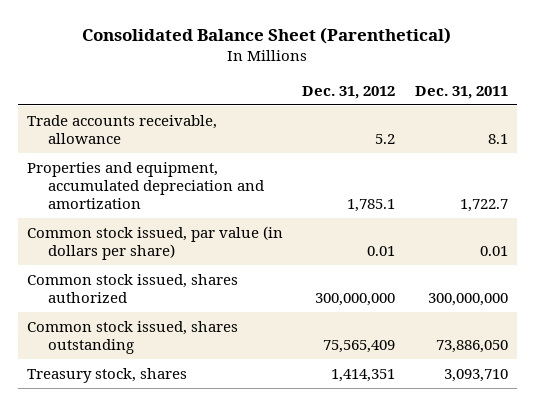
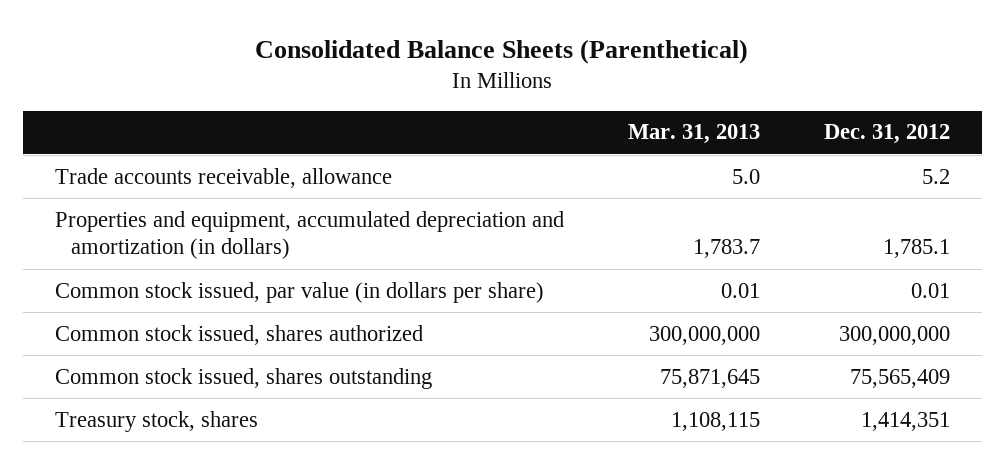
[82,26,452,44] Consolidated Balance Sheet (Parenthetical) -> [255,38,749,64] Consolidated Balance Sheets (Parenthetical)
[414,85,508,99] Dec. 31, 2011 -> none
none -> [627,124,760,145] Mar. 31, 2013
[27,161,265,209] Properties and equipment, accumulated depreciation and amortization -> [54,210,564,260] Properties and equipment, accumulated depreciation and amortization (in dollars)

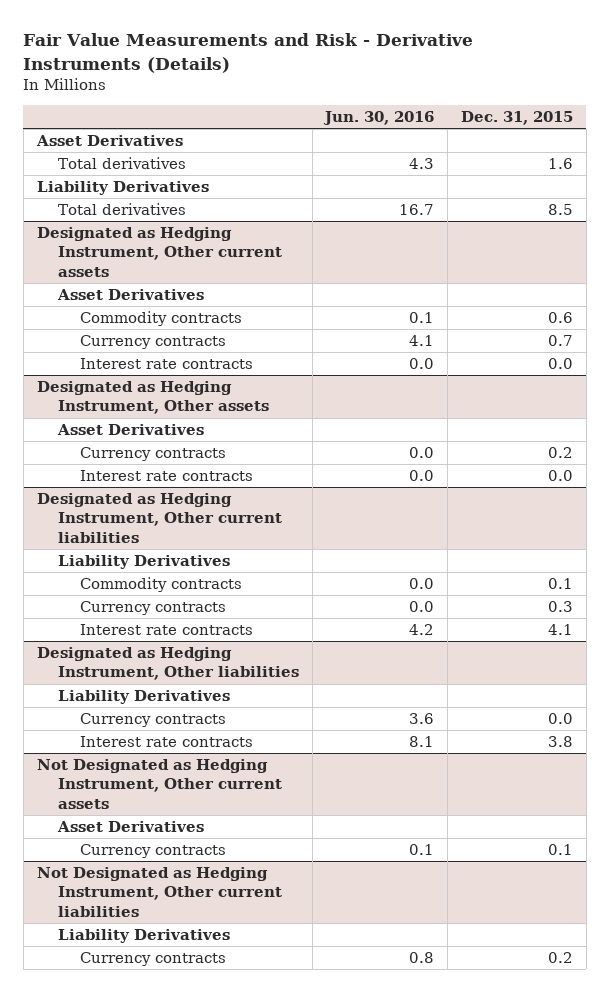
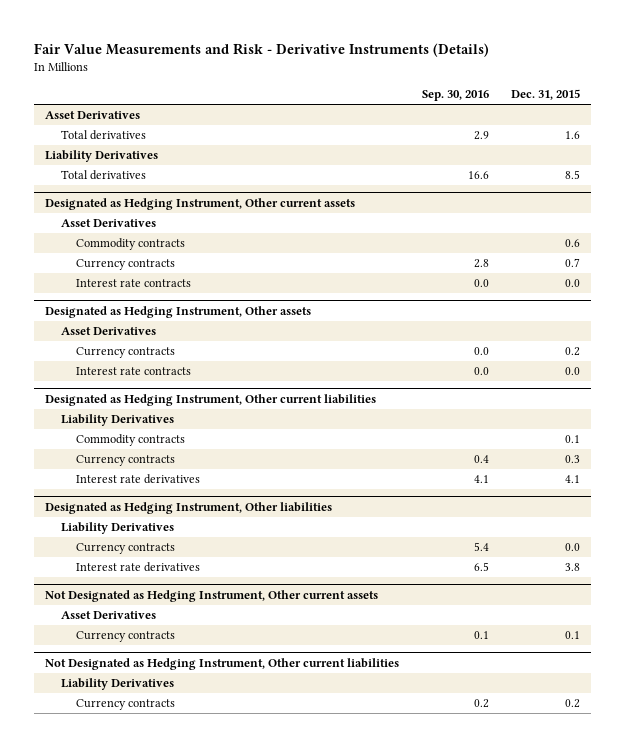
[323,110,435,125] Jun. 30, 2016 -> none
none -> [421,90,489,102] Sep. 30, 2016
[79,624,253,636] Interest rate contracts -> [75,474,200,485] Interest rate derivatives
[79,736,253,748] Interest rate contracts -> [75,562,200,573] Interest rate derivatives

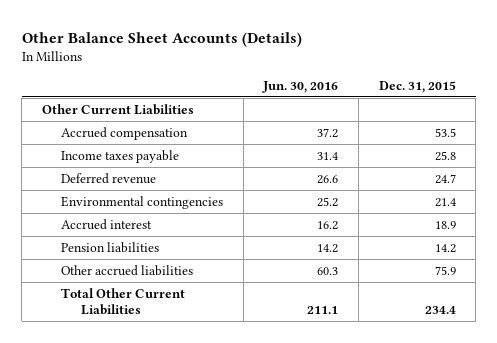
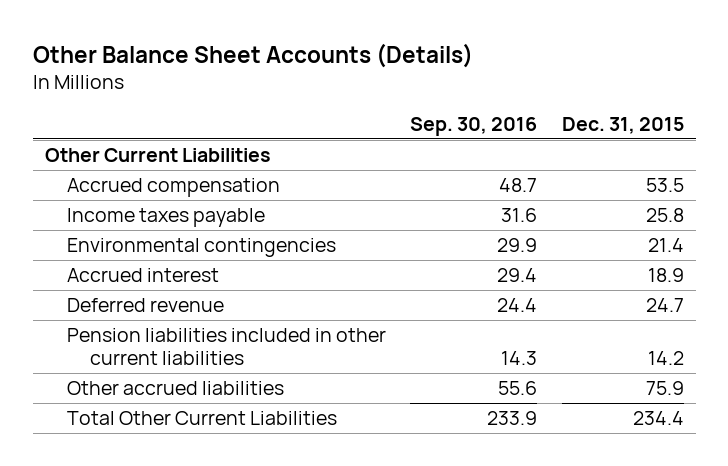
[262,81,339,94] Jun. 30, 2016 -> none
none -> [410,116,538,136] Sep. 30, 2016
[61,172,157,184] Deferred revenue -> [67,297,225,312] Deferred revenue
[61,241,160,253] Pension liabilities -> [67,327,387,365] Pension liabilities included in other current liabilities

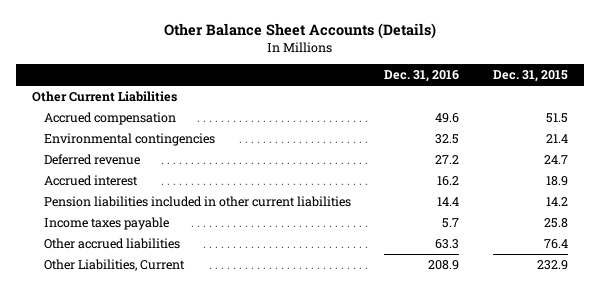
[410,116,538,136] Sep. 30, 2016 -> none
none -> [384,70,460,83] Dec. 31, 2016
[645,177,684,192] 53.5 -> [545,112,568,123] 51.5
[67,267,220,282] Accrued interest -> [44,174,139,186] Accrued interest
[67,207,266,227] Income taxes payable -> [44,216,170,230] Income taxes payable
[645,380,684,395] 75.9 -> [543,238,568,249] 76.4
[67,410,338,425] Total Other Current Liabilities -> [44,258,186,271] Other Liabilities, Current
[632,410,684,425] 234.4 -> [536,259,568,270] 232.9

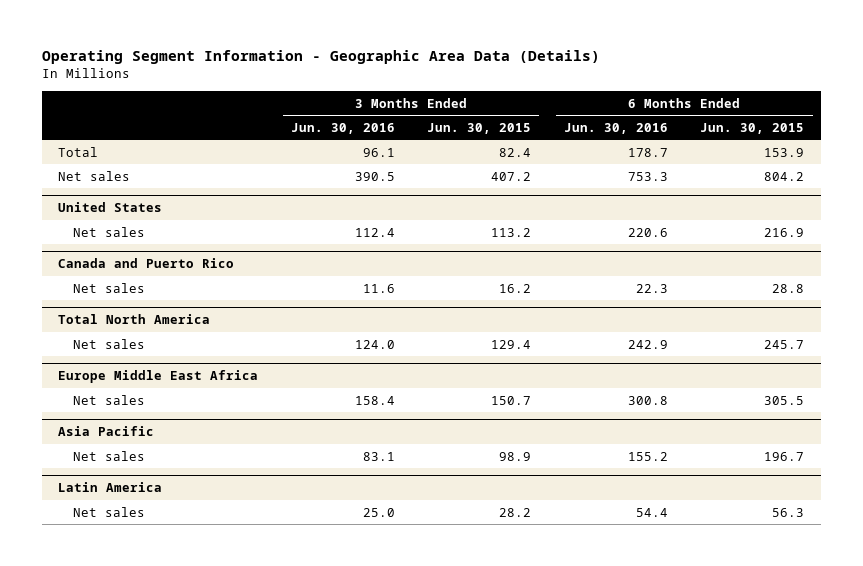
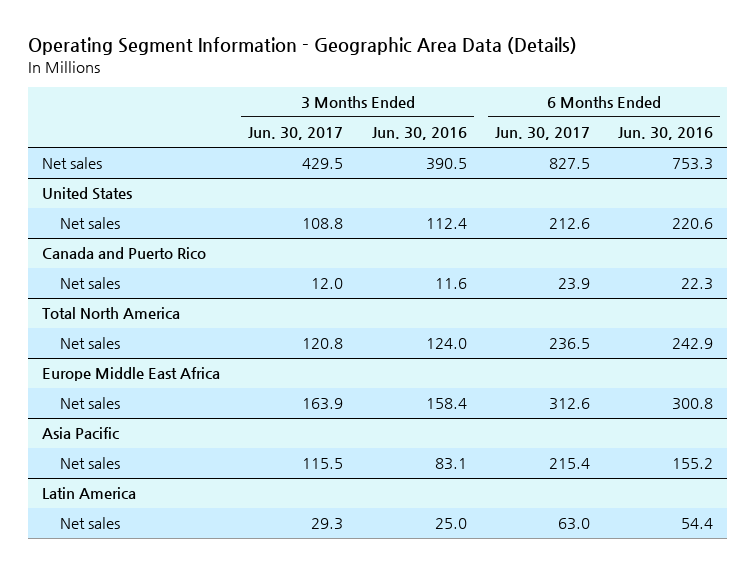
[427,122,532,134] Jun. 30, 2015 -> none
[700,122,805,134] Jun. 30, 2015 -> none
none -> [248,127,344,141] Jun. 30, 2017
none -> [494,127,590,141] Jun. 30, 2017
[58,146,99,157] Total -> none

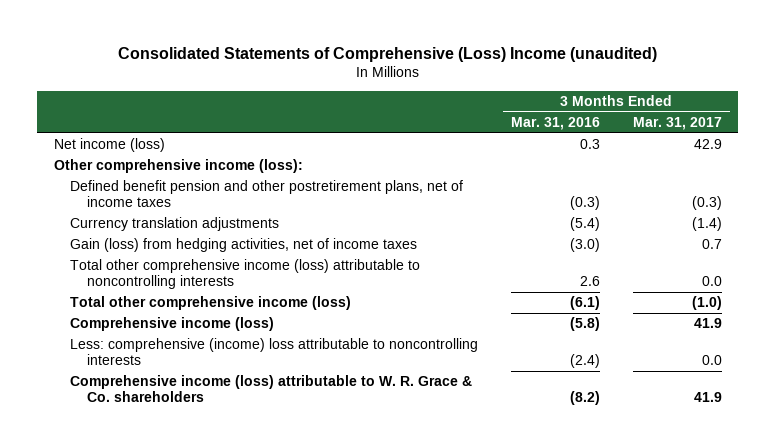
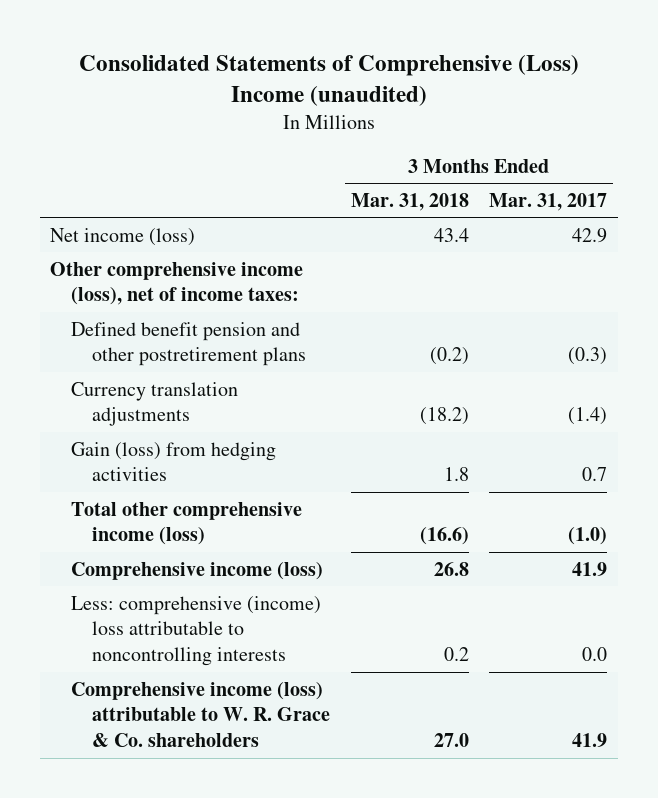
[510,116,600,130] Mar. 31, 2016 -> none
none -> [350,193,469,212] Mar. 31, 2018
[53,159,303,174] Other comprehensive income (loss): -> [50,261,304,306] Other comprehensive income (loss), net of income taxes:
[70,180,464,208] Defined benefit pension and other postretirement plans, net of income taxes -> [71,321,306,367] Defined benefit pension and other postretirement plans
[70,259,421,290] Total other comprehensive income (loss) attributable to noncontrolling interests -> none
[70,238,418,253] Gain (loss) from hedging activities, net of income taxes -> [71,441,277,482] Gain (loss) from hedging activities

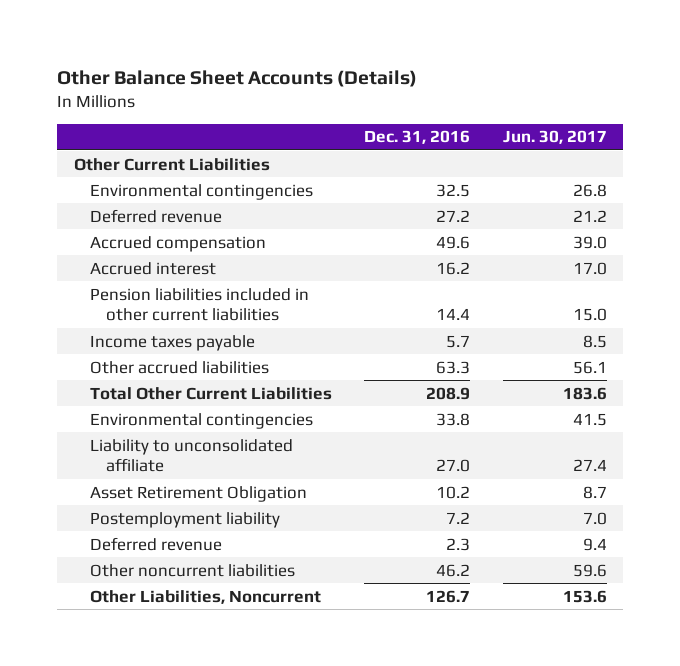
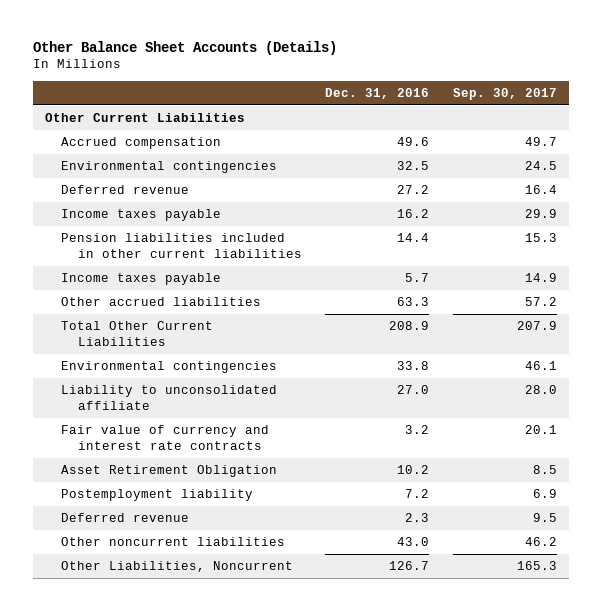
[502,130,607,145] Jun. 30, 2017 -> none
none -> [453,87,558,100] Sep. 30, 2017
[89,235,266,252] Accrued compensation -> [61,137,222,150] Accrued compensation
[89,261,216,275] Accrued interest -> [61,209,222,222] Income taxes payable
none -> [61,425,270,450] Fair value of currency and interest rate contracts
[436,563,471,577] 46.2 -> [397,537,430,547] 43.0

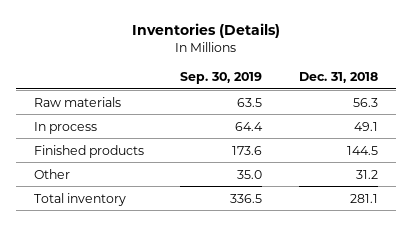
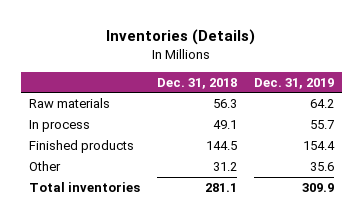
[180,71,263,84] Sep. 30, 2019 -> none
none -> [253,77,334,89] Dec. 31, 2019
[34,192,127,206] Total inventory -> [29,181,141,192] Total inventories

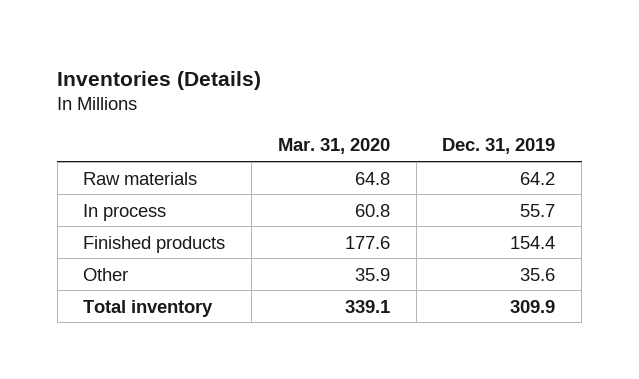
[156,77,237,89] Dec. 31, 2018 -> none
none -> [277,138,390,155] Mar. 31, 2020
[29,181,141,192] Total inventories -> [83,299,214,317] Total inventory

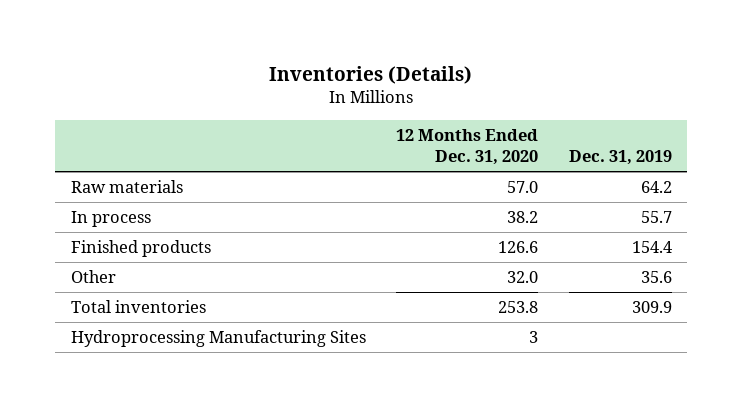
[277,138,390,155] Mar. 31, 2020 -> none
none -> [396,128,539,166] 12 Months Ended Dec. 31, 2020
[83,299,214,317] Total inventory -> [70,300,206,314] Total inventories
none -> [70,330,366,348] Hydroprocessing Manufacturing Sites

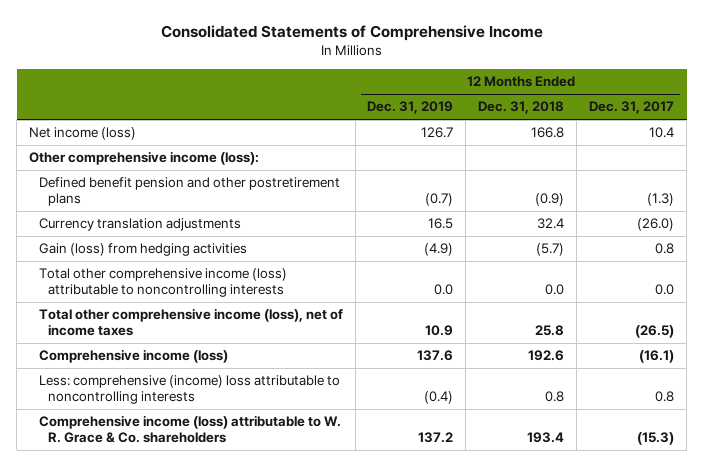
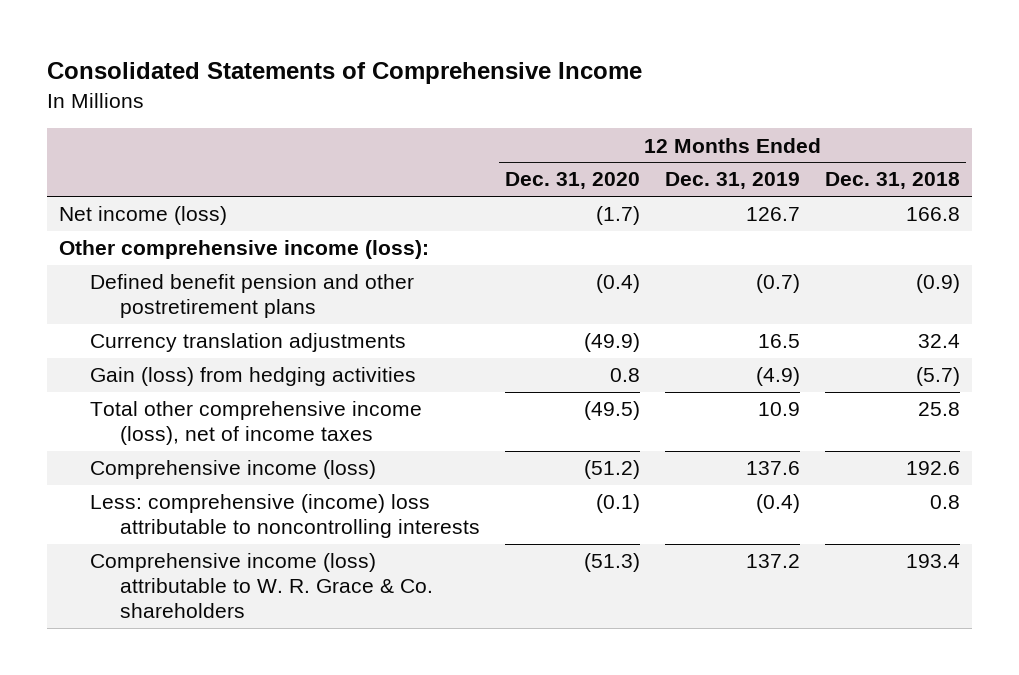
[589,101,675,115] Dec. 31, 2017 -> none
none -> [505,172,641,190] Dec. 31, 2020
[38,268,287,297] Total other comprehensive income (loss) attributable to noncontrolling interests -> none

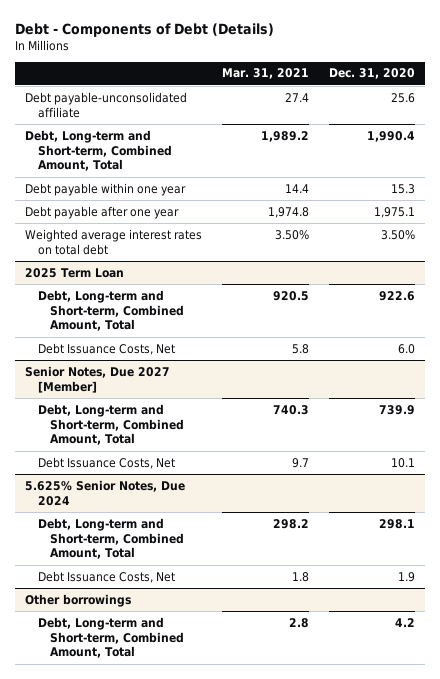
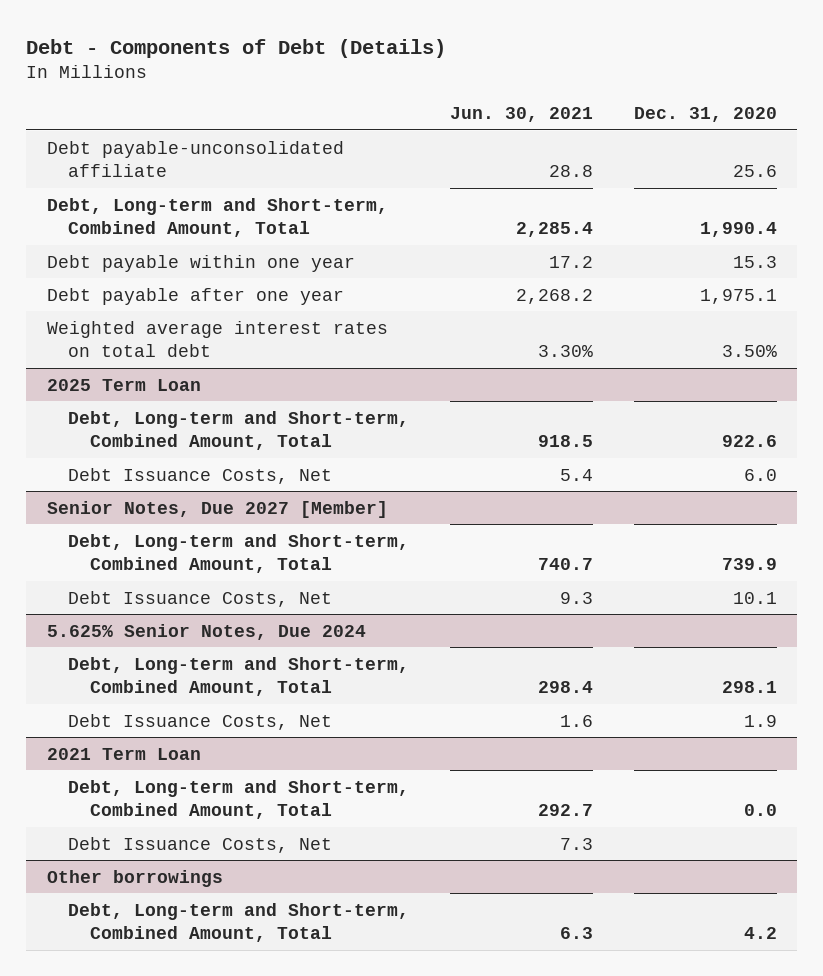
[221,68,309,80] Mar. 31, 2021 -> none
none -> [449,106,593,122] Jun. 30, 2021
none -> [46,747,201,760] 2021 Term Loan
none -> [68,779,410,819] Debt, Long-term and Short-term, Combined Amount, Total
none -> [68,836,333,853] Debt Issuance Costs, Net

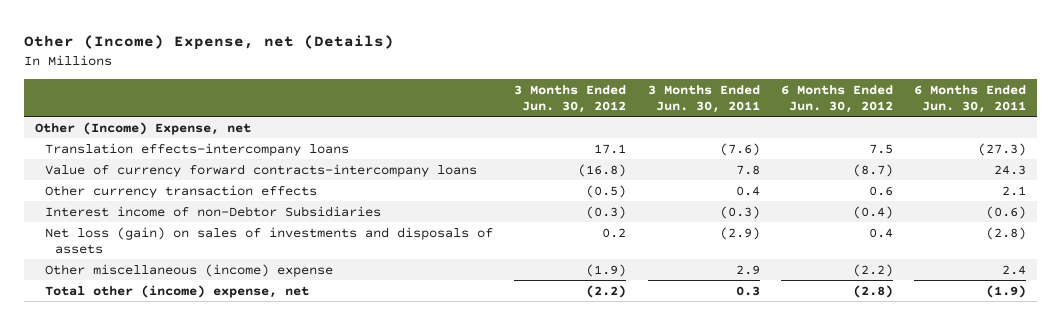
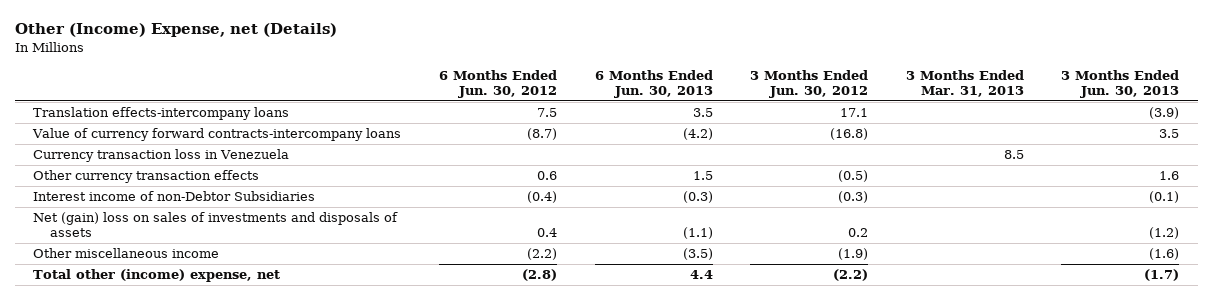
[647,84,760,114] 3 Months Ended Jun. 30, 2011 -> none
[914,84,1027,114] 6 Months Ended Jun. 30, 2011 -> none
none -> [594,69,713,98] 6 Months Ended Jun. 30, 2013
none -> [905,69,1024,97] 3 Months Ended Mar. 31, 2013
none -> [1061,69,1180,98] 3 Months Ended Jun. 30, 2013
[35,121,252,135] Other (Income) Expense, net -> none
none -> [33,149,290,163] Currency transaction loss in Venezuela
[45,226,494,254] Net loss (gain) on sales of investments and disposals of assets -> [33,212,399,238] Net (gain) loss on sales of investments and disposals of assets
[45,263,334,277] Other miscellaneous (income) expense -> [33,248,220,259] Other miscellaneous income

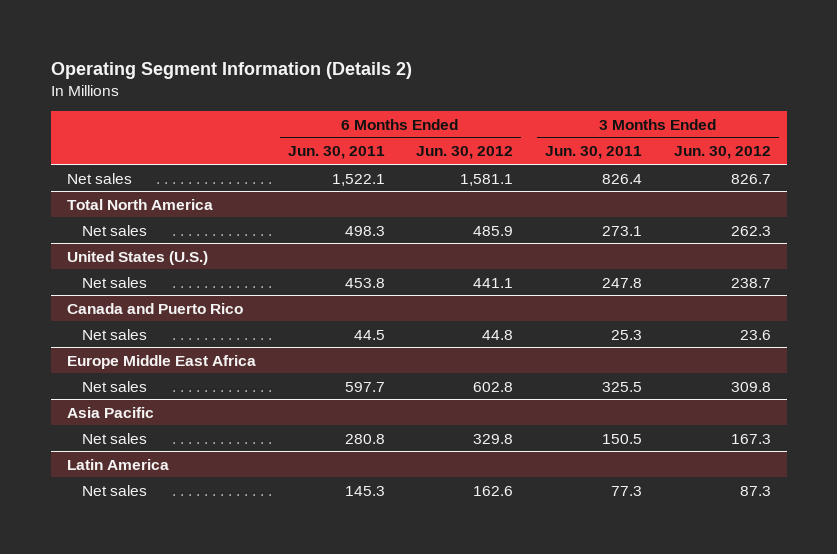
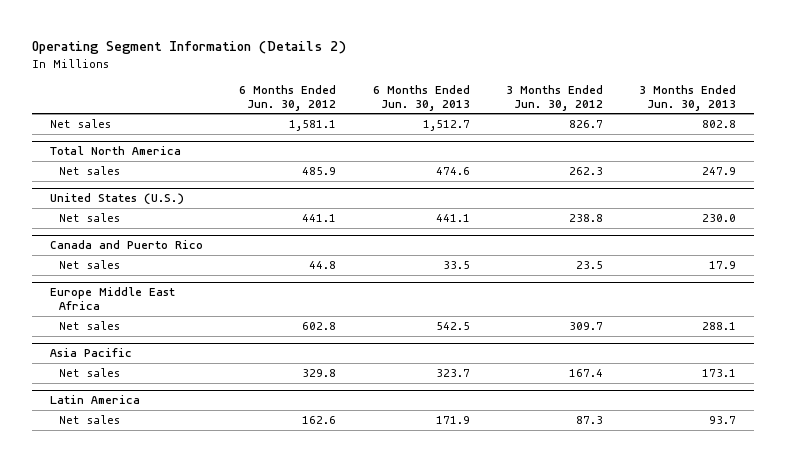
[287,146,385,160] Jun. 30, 2011 -> none
[544,146,642,160] Jun. 30, 2011 -> none
none -> [372,84,470,111] 6 Months Ended Jun. 30, 2013
none -> [638,84,736,111] 3 Months Ended Jun. 30, 2013
[730,277,771,288] 238.7 -> [568,214,603,223] 238.8
[739,329,771,340] 23.6 -> [575,261,603,270] 23.5
[730,381,771,392] 309.8 -> [568,322,603,331] 309.7
[730,433,771,444] 167.3 -> [568,369,603,378] 167.4

